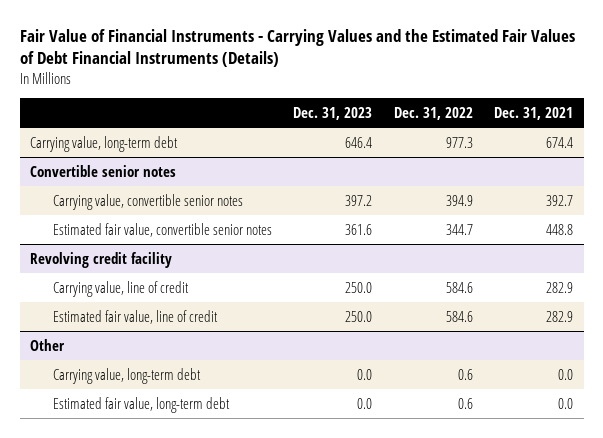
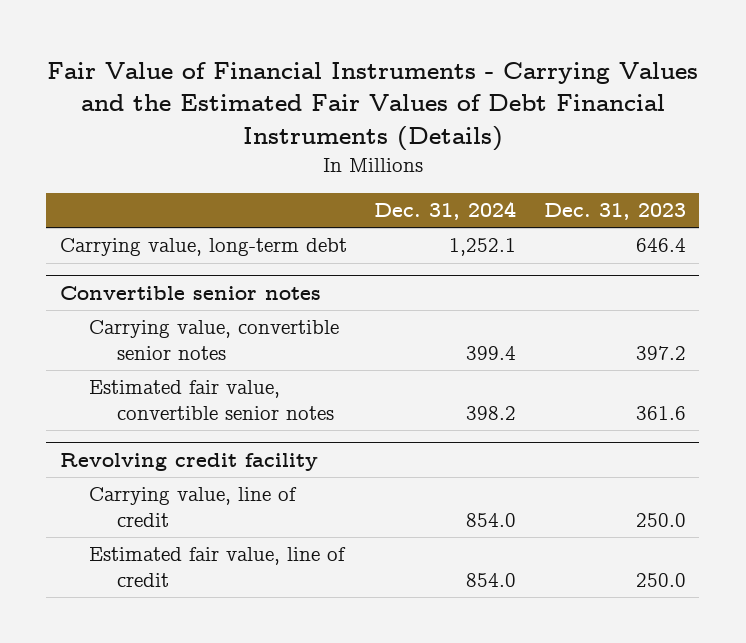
[393,106,473,120] Dec. 31, 2022 -> none
[493,106,573,120] Dec. 31, 2021 -> none
none -> [374,201,517,221] Dec. 31, 2024
[30,338,66,351] Other -> none
[52,367,201,384] Carrying value, long-term debt -> none
[52,396,230,413] Estimated fair value, long-term debt -> none

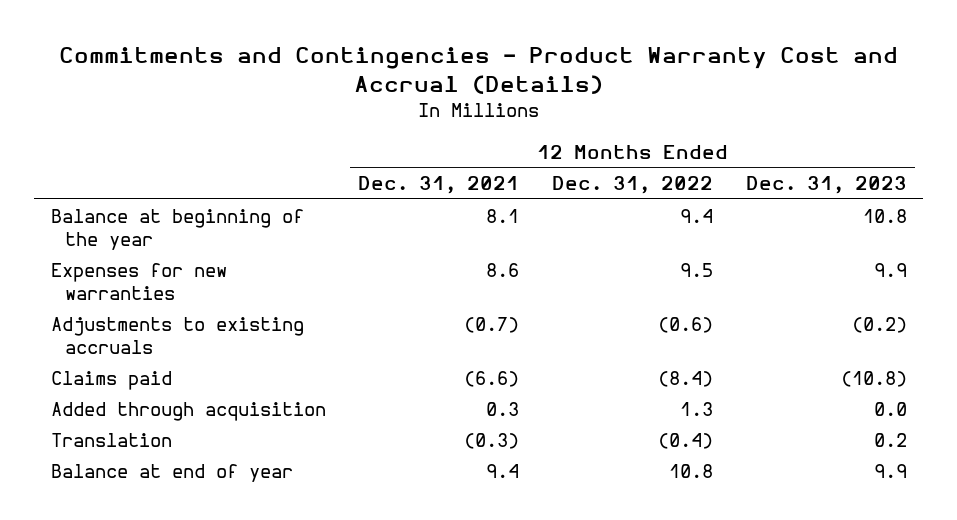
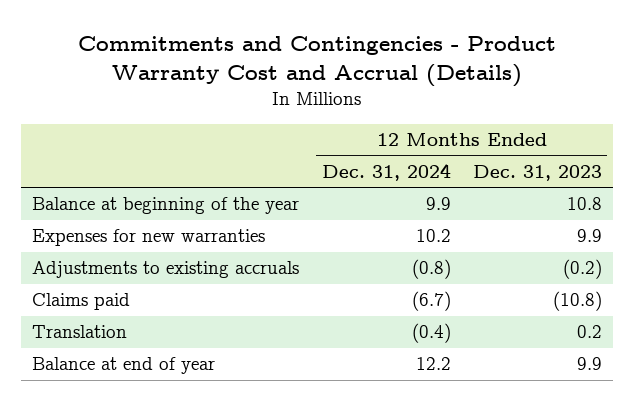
[358,176,520,195] Dec. 31, 2021 -> none
[552,176,714,195] Dec. 31, 2022 -> none
none -> [321,162,451,181] Dec. 31, 2024
[50,401,326,421] Added through acquisition -> none

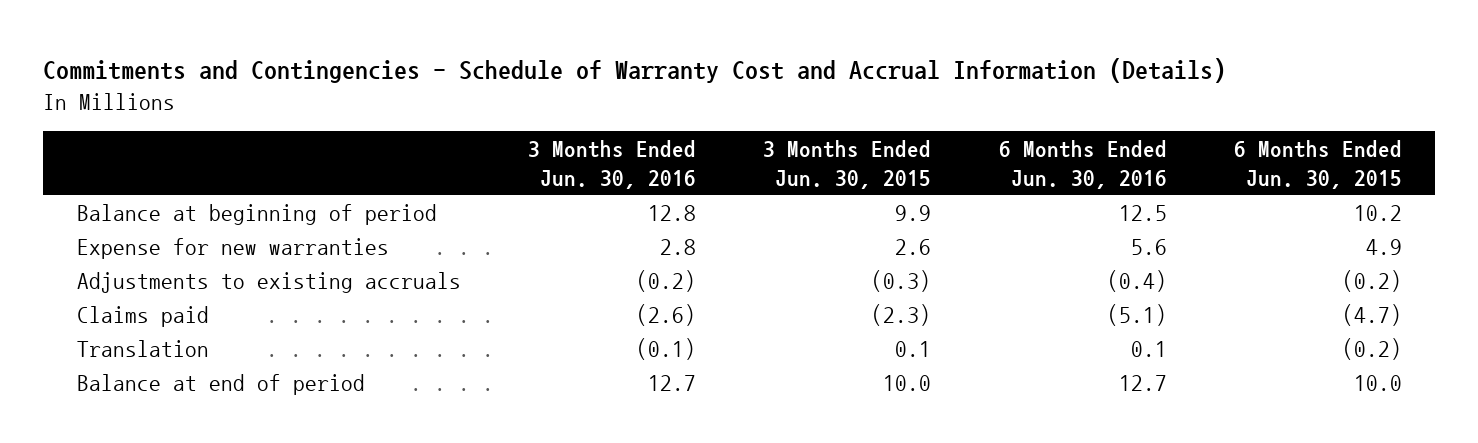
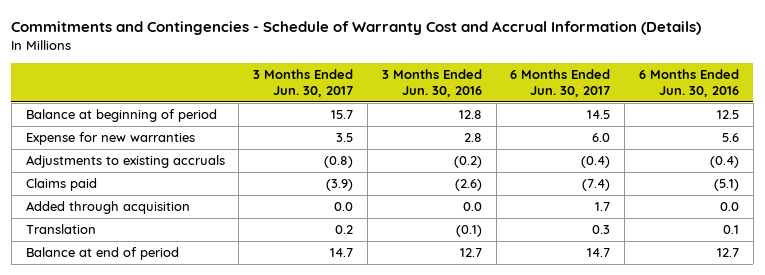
[763,139,932,189] 3 Months Ended Jun. 30, 2015 -> none
[1233,139,1402,189] 6 Months Ended Jun. 30, 2015 -> none
none -> [253,69,354,97] 3 Months Ended Jun. 30, 2017
none -> [510,69,611,97] 6 Months Ended Jun. 30, 2017
none -> [25,201,190,215] Added through acquisition

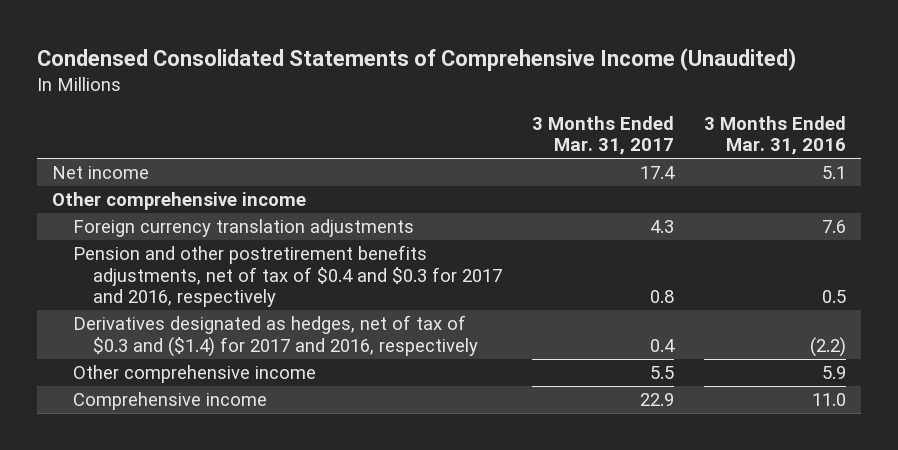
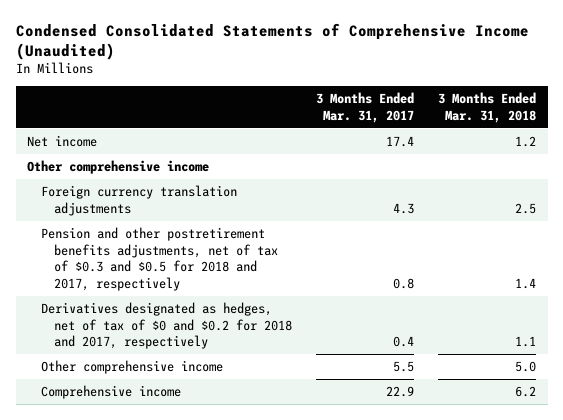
[703,115,846,156] 3 Months Ended Mar. 31, 2016 -> none
none -> [437,92,536,123] 3 Months Ended Mar. 31, 2018
[72,245,503,308] Pension and other postretirement benefits adjustments, net of tax of $0.4 and $0.3 for 2017 and 2016, respectively -> [40,227,279,291] Pension and other postretirement benefits adjustments, net of tax of $0.3 and $0.5 for 2018 and 2017, respectively
[72,315,479,357] Derivatives designated as hedges, net of tax of $0.3 and ($1.4) for 2017 and 2016, respectively -> [40,302,293,350] Derivatives designated as hedges, net of tax of $0 and $0.2 for 2018 and 2017, respectively

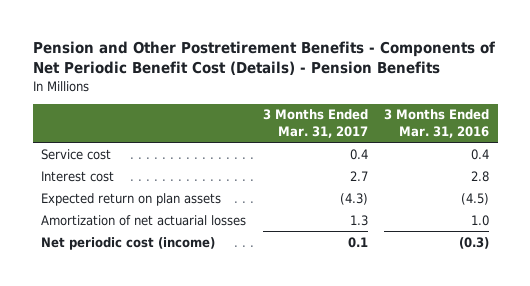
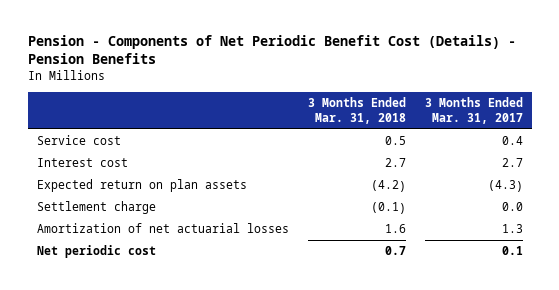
[32,40,495,75] Pension and Other Postretirement Benefits - Components of Net Periodic Benefit Cost (Details) - Pension Benefits -> [27,34,516,65] Pension - Components of Net Periodic Benefit Cost (Details) - Pension Benefits
[384,109,490,139] 3 Months Ended Mar. 31, 2016 -> none
none -> [307,96,406,124] 3 Months Ended Mar. 31, 2018
none -> [36,201,156,215] Settlement charge
[40,236,215,250] Net periodic cost (income) -> [36,245,156,259] Net periodic cost

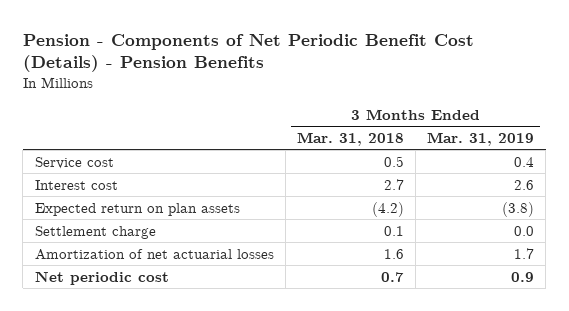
[424,96,523,124] 3 Months Ended Mar. 31, 2017 -> none
none -> [427,131,535,146] Mar. 31, 2019
[370,202,406,215] (0.1) -> [383,225,404,236] 0.1

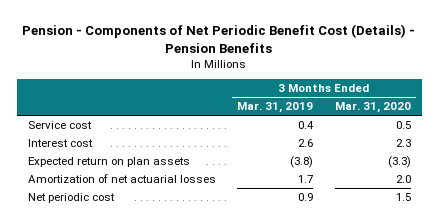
[296,131,404,146] Mar. 31, 2018 -> none
none -> [334,102,411,114] Mar. 31, 2020
[34,225,156,239] Settlement charge -> none

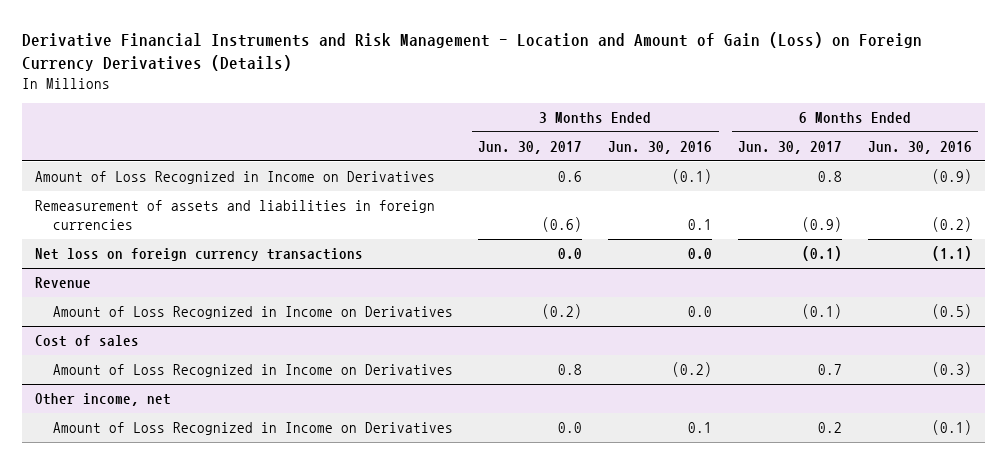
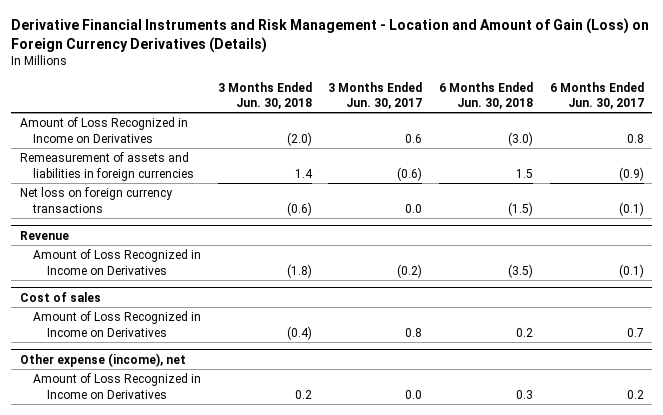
[608,140,713,154] Jun. 30, 2016 -> none
[867,140,972,154] Jun. 30, 2016 -> none
none -> [217,81,312,109] 3 Months Ended Jun. 30, 2018
none -> [439,81,534,109] 6 Months Ended Jun. 30, 2018
[35,393,172,407] Other income, net -> [19,352,186,367] Other expense (income), net

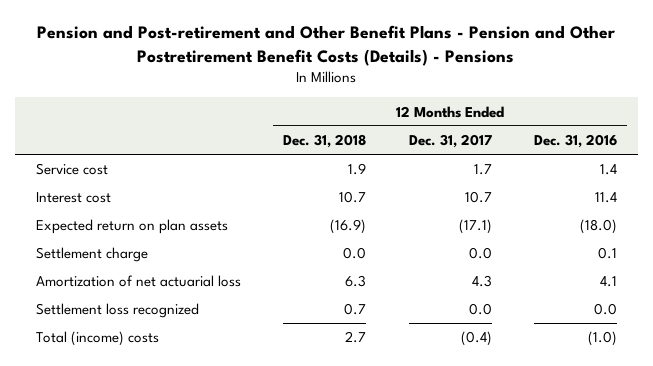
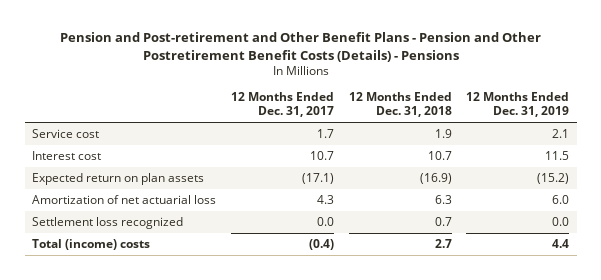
[533,134,617,149] Dec. 31, 2016 -> none
none -> [466,92,570,118] 12 Months Ended Dec. 31, 2019
[35,247,148,263] Settlement charge -> none

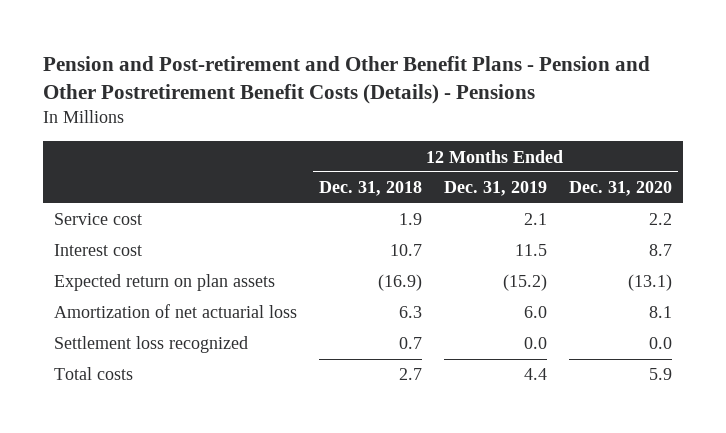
[230,92,334,118] 12 Months Ended Dec. 31, 2017 -> none
none -> [569,181,673,197] Dec. 31, 2020
[31,239,150,251] Total (income) costs -> [53,367,133,381] Total costs

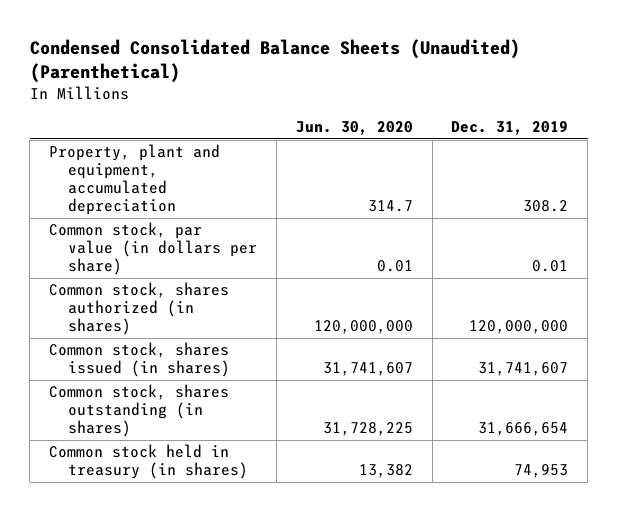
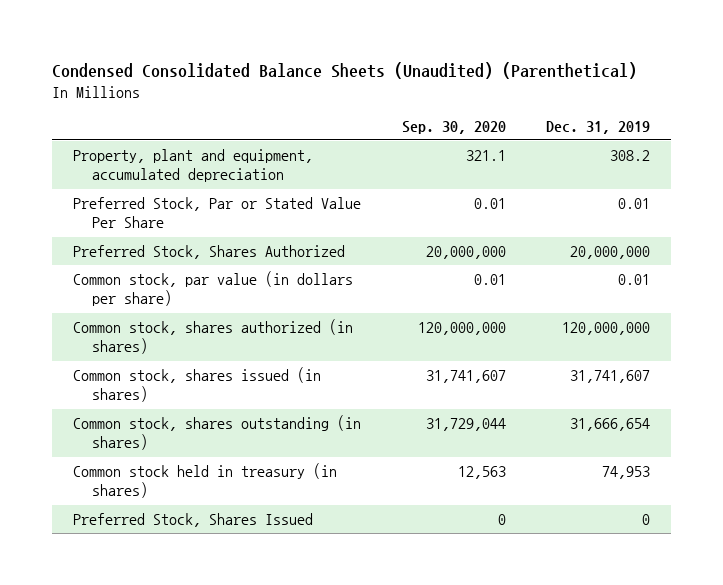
[295,120,413,135] Jun. 30, 2020 -> none
none -> [401,120,506,134] Sep. 30, 2020
none -> [72,196,361,229] Preferred Stock, Par or Stated Value Per Share
none -> [72,244,345,259] Preferred Stock, Shares Authorized
none -> [72,512,313,527] Preferred Stock, Shares Issued

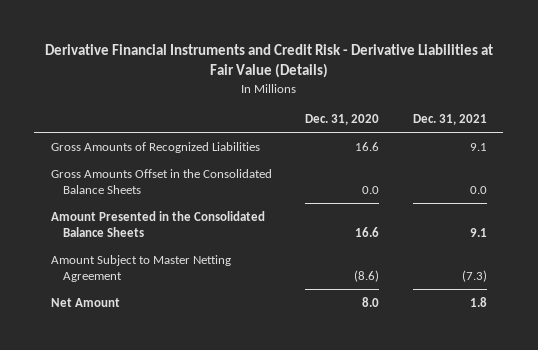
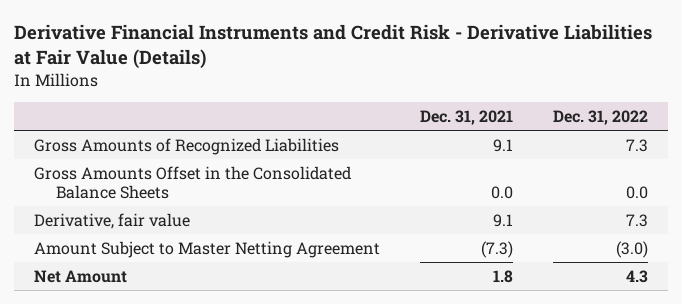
[305,114,380,126] Dec. 31, 2020 -> none
none -> [552,110,648,126] Dec. 31, 2022
[51,210,266,237] Amount Presented in the Consolidated Balance Sheets -> [34,212,191,229] Derivative, fair value

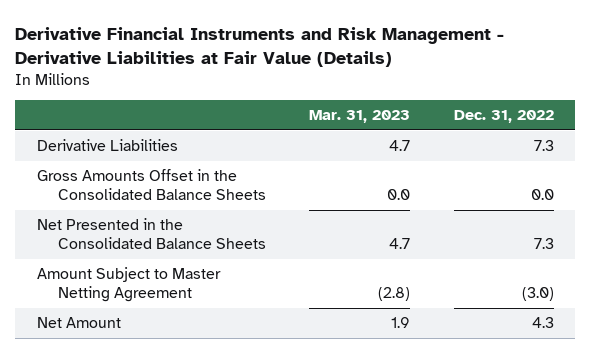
[14,24,653,70] Derivative Financial Instruments and Credit Risk - Derivative Liabilities at Fair Value (Details) -> [15,26,505,67] Derivative Financial Instruments and Risk Management - Derivative Liabilities at Fair Value (Details)
[419,110,513,126] Dec. 31, 2021 -> none
none -> [309,110,411,124] Mar. 31, 2023
[34,137,340,155] Gross Amounts of Recognized Liabilities -> [36,139,178,152] Derivative Liabilities
[34,212,191,229] Derivative, fair value -> [36,218,267,250] Net Presented in the Consolidated Balance Sheets

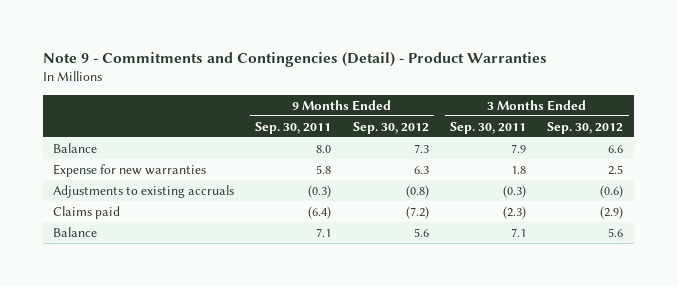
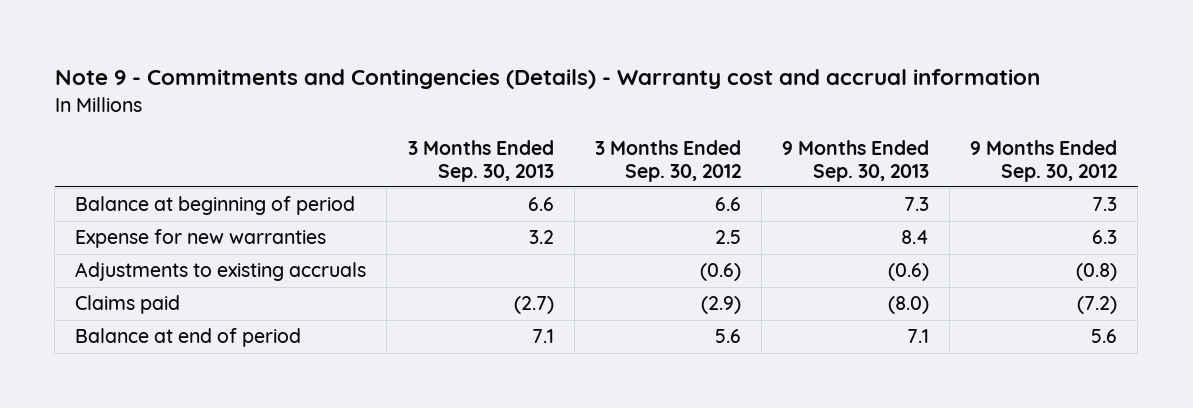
[42,52,547,68] Note 9 - Commitments and Contingencies (Detail) - Product Warranties -> [54,69,1040,90] Note 9 - Commitments and Contingencies (Details) - Warranty cost and accrual information
[255,121,332,134] Sep. 30, 2011 -> none
[450,121,527,134] Sep. 30, 2011 -> none
none -> [407,139,554,182] 3 Months Ended Sep. 30, 2013
none -> [781,139,929,182] 9 Months Ended Sep. 30, 2013
[53,142,98,153] Balance -> [75,196,356,216] Balance at beginning of period
[53,226,98,237] Balance -> [75,328,302,348] Balance at end of period

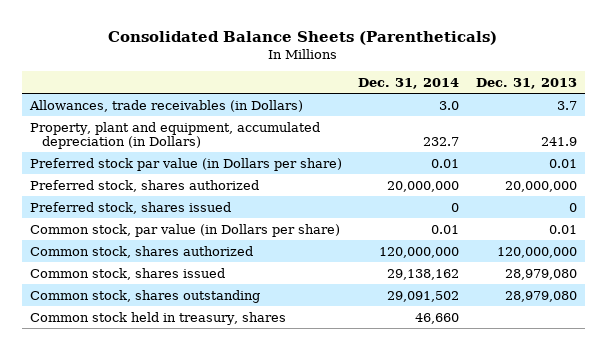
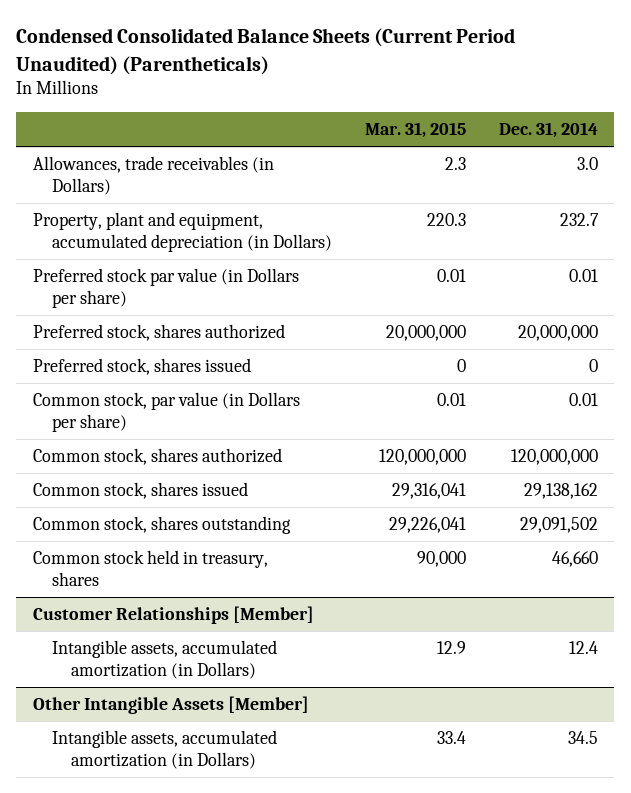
[108,30,498,45] Consolidated Balance Sheets (Parentheticals) -> [16,28,516,75] Condensed Consolidated Balance Sheets (Current Period Unaudited) (Parentheticals)
[475,77,577,89] Dec. 31, 2013 -> none
none -> [364,121,466,138] Mar. 31, 2015
none -> [32,606,314,625] Customer Relationships [Member]
none -> [52,640,278,680] Intangible assets, accumulated amortization (in Dollars)
none -> [32,696,309,715] Other Intangible Assets [Member]
none -> [52,730,278,770] Intangible assets, accumulated amortization (in Dollars)

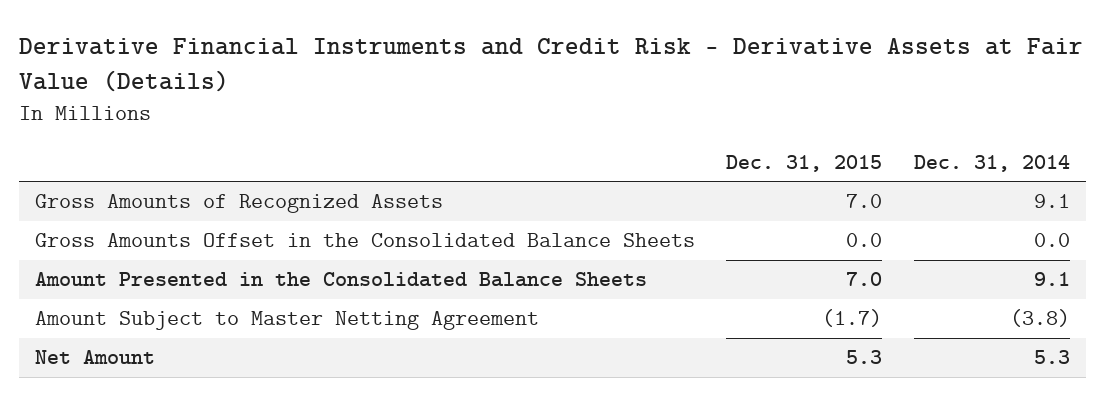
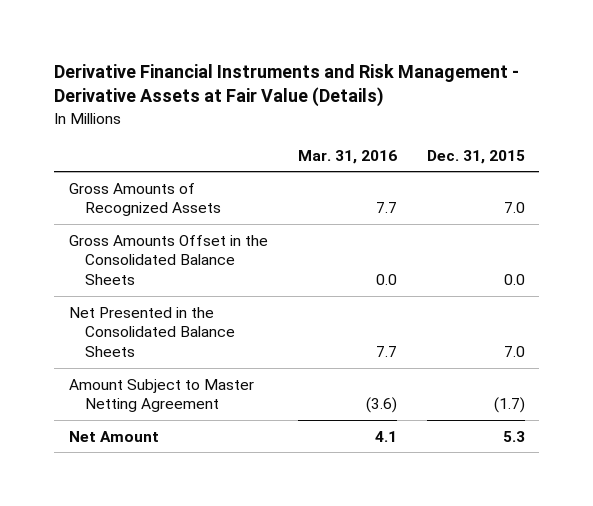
[19,38,1084,93] Derivative Financial Instruments and Credit Risk - Derivative Assets at Fair Value (Details) -> [53,64,519,108] Derivative Financial Instruments and Risk Management - Derivative Assets at Fair Value (Details)
[913,154,1070,172] Dec. 31, 2014 -> none
none -> [297,149,397,164] Mar. 31, 2016
[34,272,647,288] Amount Presented in the Consolidated Balance Sheets -> [68,306,236,358] Net Presented in the Consolidated Balance Sheets

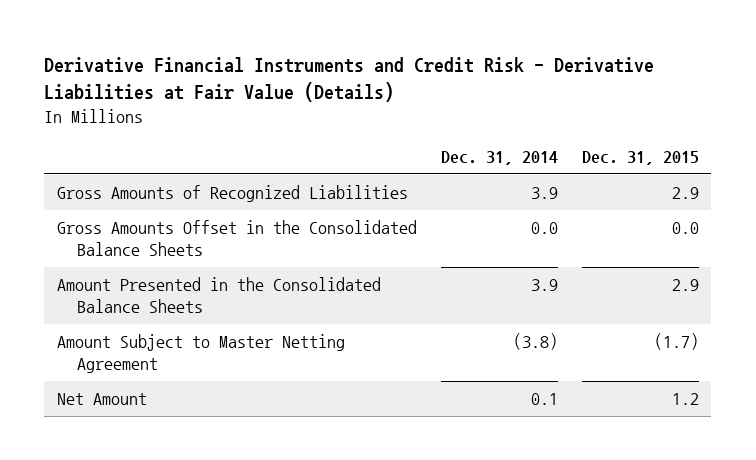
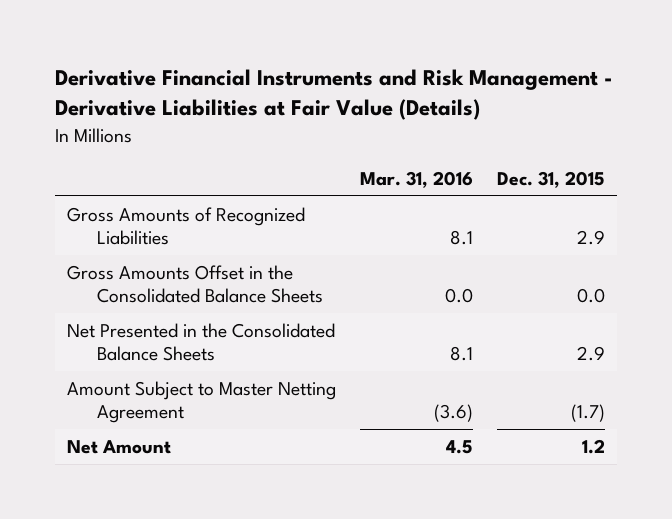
[44,57,655,103] Derivative Financial Instruments and Credit Risk - Derivative Liabilities at Fair Value (Details) -> [55,69,614,121] Derivative Financial Instruments and Risk Management - Derivative Liabilities at Fair Value (Details)
[440,151,558,166] Dec. 31, 2014 -> none
none -> [359,170,473,188] Mar. 31, 2016
[56,276,381,313] Amount Presented in the Consolidated Balance Sheets -> [67,322,336,361] Net Presented in the Consolidated Balance Sheets

